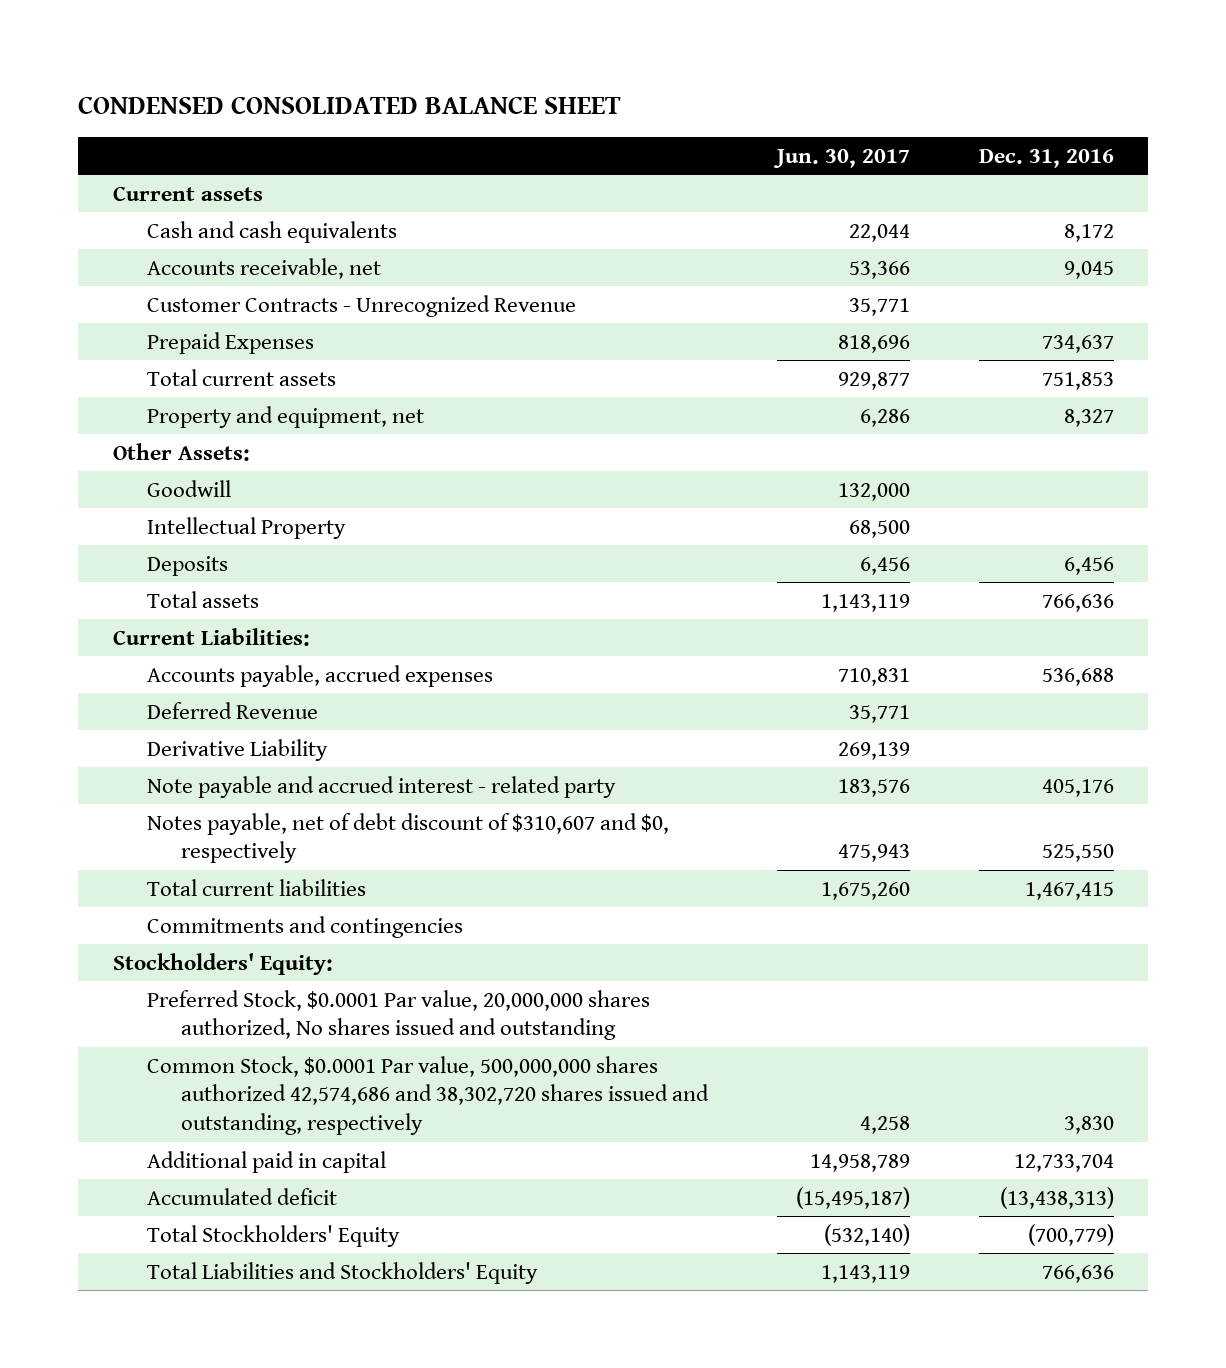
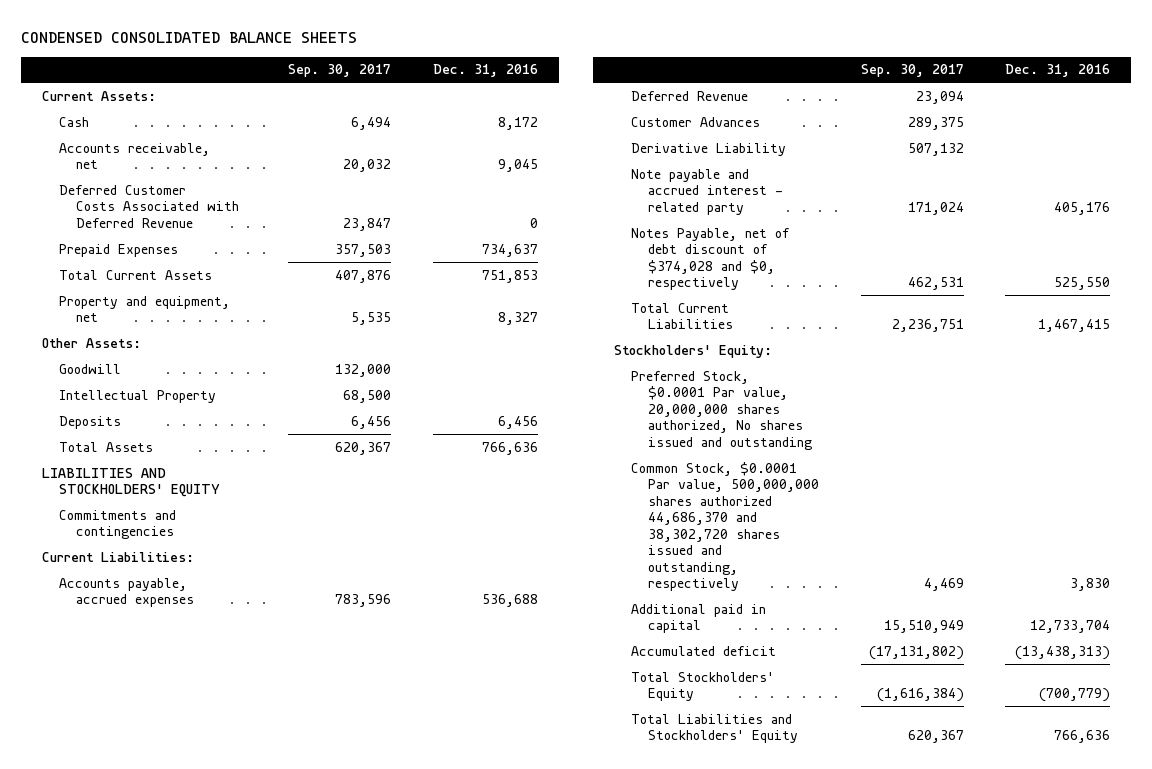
[78,95,622,114] CONDENSED CONSOLIDATED BALANCE SHEET -> [21,31,358,43] CONDENSED CONSOLIDATED BALANCE SHEETS
[772,148,910,168] Jun. 30, 2017 -> none
none -> [288,64,392,78] Sep. 30, 2017
[112,185,263,201] Current assets -> [42,90,157,101] Current Assets:
[146,220,397,243] Cash and cash equivalents -> [58,116,89,127] Cash
[146,294,576,317] Customer Contracts - Unrecognized Revenue -> none
none -> [58,184,239,228] Deferred Customer Costs Associated with Deferred Revenue
[146,368,336,386] Total current assets -> [58,269,212,280] Total Current Assets
[146,590,259,608] Total assets -> [58,441,153,452] Total Assets
none -> [42,467,220,498] LIABILITIES AND STOCKHOLDERS' EQUITY
[146,915,463,938] Commitments and contingencies -> [58,509,176,540] Commitments and contingencies
none -> [631,116,761,127] Customer Advances
[146,812,669,864] Notes payable, net of debt discount of $310,607 and $0, respectively -> [631,227,791,291] Notes Payable, net of debt discount of $374,028 and $0, respectively
[146,878,366,896] Total current liabilities -> [631,302,734,330] Total Current Liabilities
[146,1055,710,1136] Common Stock, $0.0001 Par value, 500,000,000 shares authorized 42,574,686 and 38,302,720 shares issued and outstanding, respectively -> [631,461,820,592] Common Stock, $0.0001 Par value, 500,000,000 shares authorized 44,686,370 and 38,302,720 shares issued and outstanding, respectively

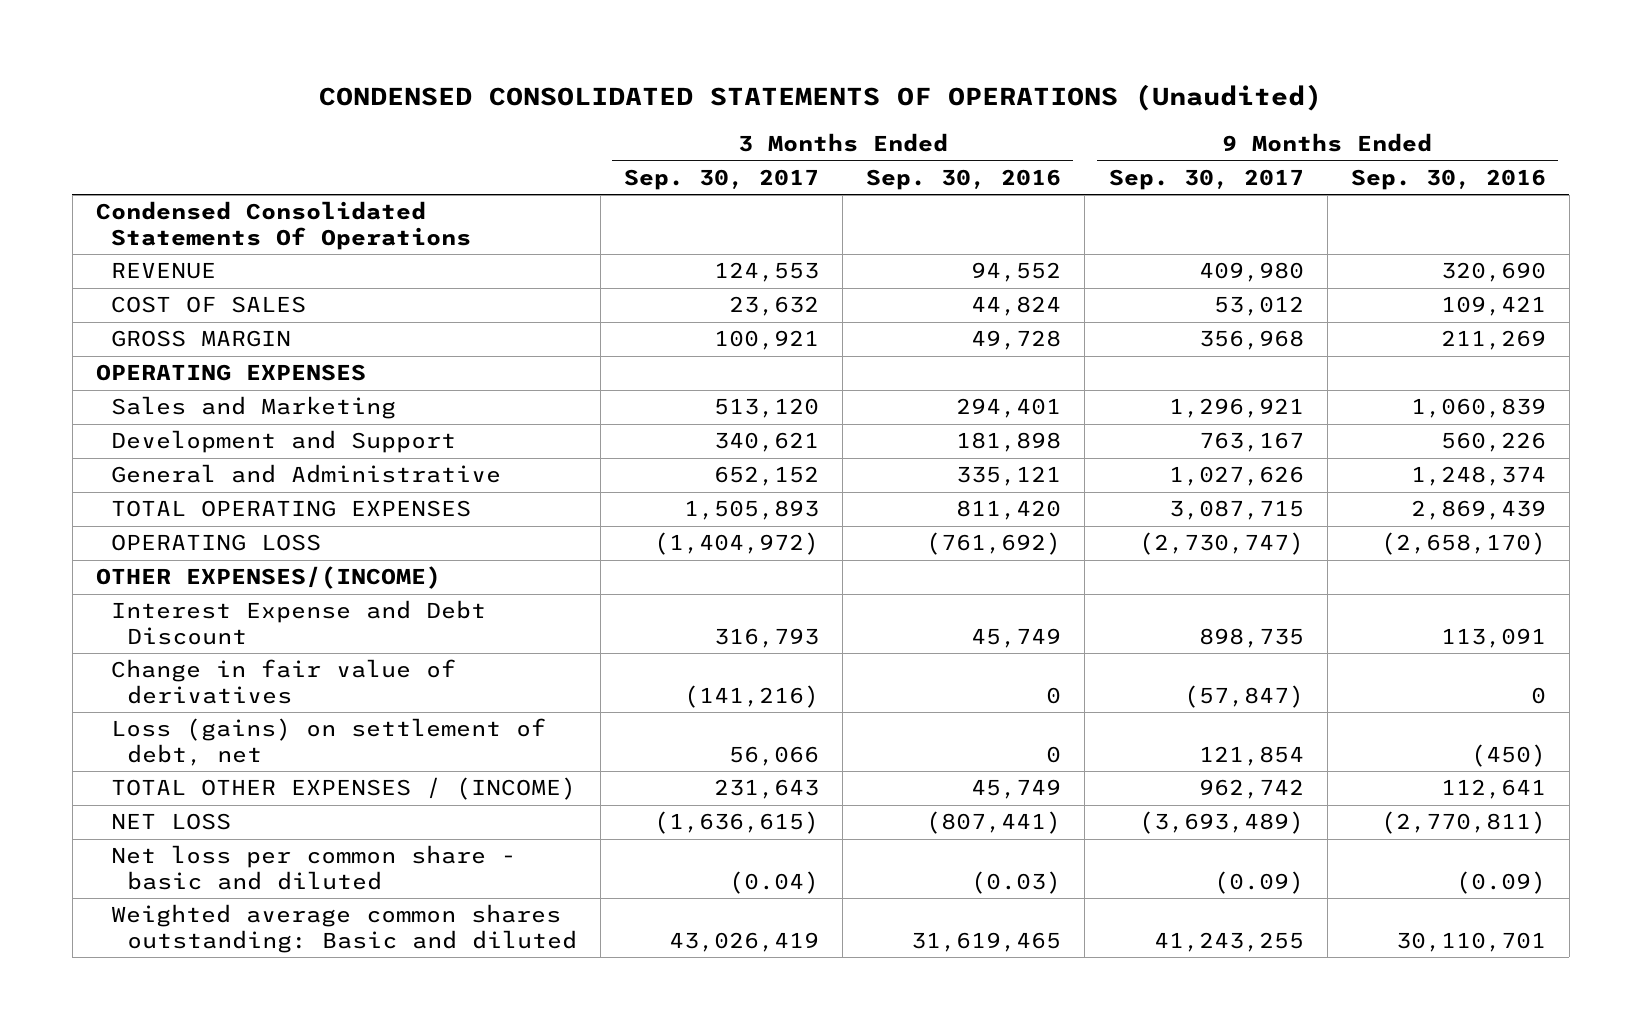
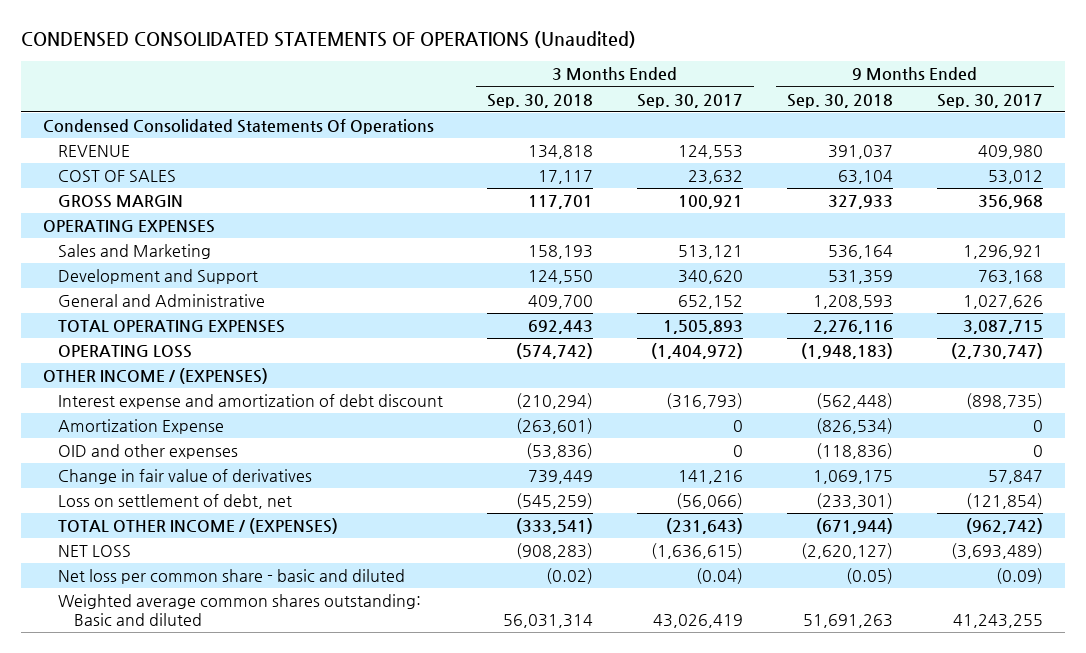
[866,168,1062,190] Sep. 30, 2016 -> none
[1350,168,1546,190] Sep. 30, 2016 -> none
none -> [487,93,594,108] Sep. 30, 2018
none -> [787,93,894,108] Sep. 30, 2018
[714,398,820,419] 513,120 -> [678,245,744,260] 513,121
[714,432,820,453] 340,621 -> [678,270,744,285] 340,620
[1198,432,1304,453] 763,167 -> [978,270,1044,285] 763,168
[95,566,441,590] OTHER EXPENSES/(INCOME) -> [43,368,269,385] OTHER INCOME / (EXPENSES)
[111,600,487,645] Interest Expense and Debt Discount -> [58,394,444,410] Interest expense and amortization of debt discount
[714,627,820,648] 316,793 -> [666,393,744,410] (316,793)
[1198,627,1304,648] 898,735 -> [966,393,1044,410] (898,735)
none -> [58,419,225,435] Amortization Expense
none -> [58,444,239,460] OID and other expenses
[684,684,820,708] (141,216) -> [678,470,744,485] 141,216
[1183,684,1304,708] (57,847) -> [988,470,1044,485] 57,847
[111,718,547,766] Loss (gains) on settlement of debt, net -> [58,494,293,510] Loss on settlement of debt, net
[729,745,820,766] 56,066 -> [676,493,744,510] (56,066)
[1198,745,1304,766] 121,854 -> [966,493,1044,510] (121,854)
[111,777,577,801] TOTAL OTHER EXPENSES / (INCOME) -> [58,518,339,535] TOTAL OTHER INCOME / (EXPENSES)
[714,779,820,800] 231,643 -> [666,518,744,535] (231,643)
[1198,779,1304,800] 962,742 -> [966,518,1044,535] (962,742)

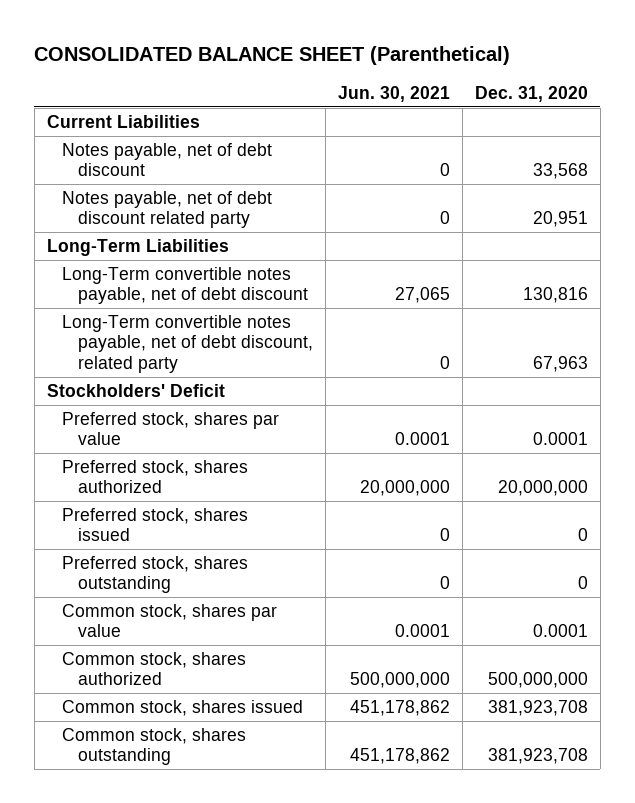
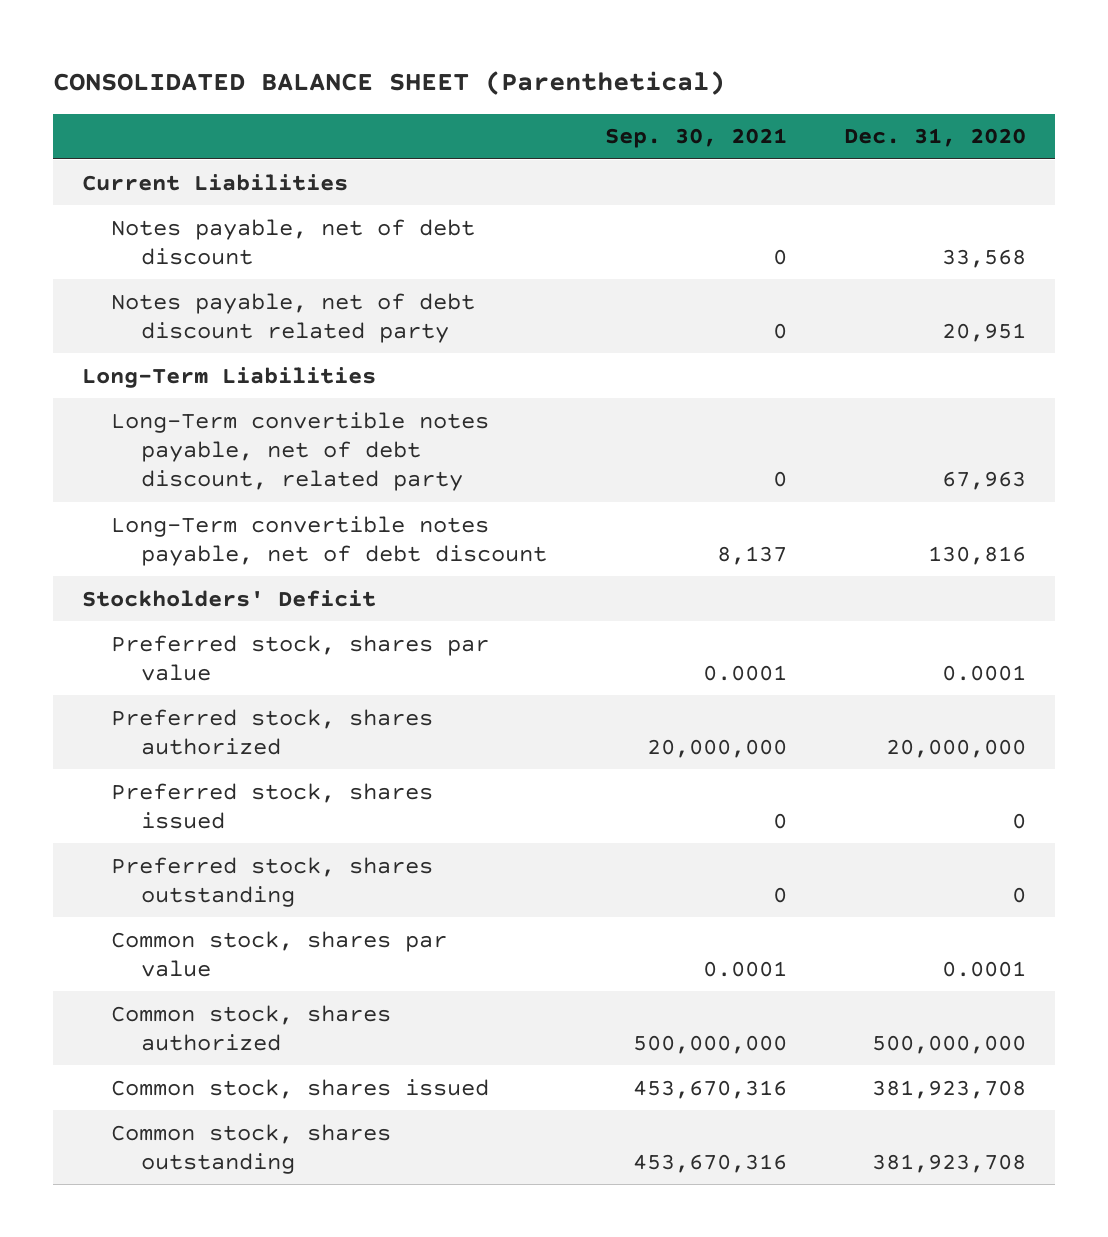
[337,85,450,102] Jun. 30, 2021 -> none
none -> [604,128,787,149] Sep. 30, 2021
[62,266,308,305] Long-Term convertible notes payable, net of debt discount -> [111,515,547,566] Long-Term convertible notes payable, net of debt discount

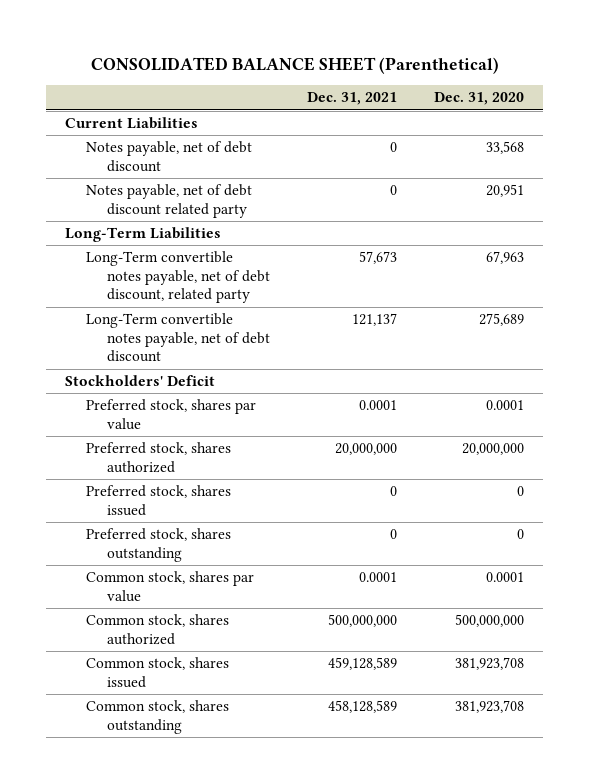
[604,128,787,149] Sep. 30, 2021 -> none
none -> [307,92,398,106] Dec. 31, 2021
[928,545,1027,565] 130,816 -> [479,313,525,327] 275,689

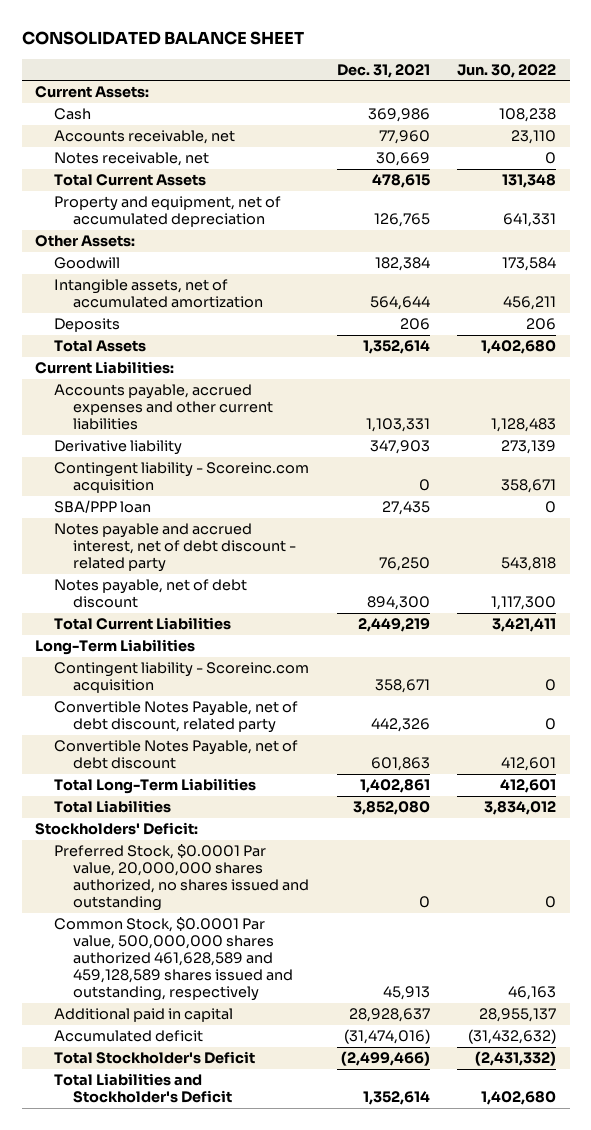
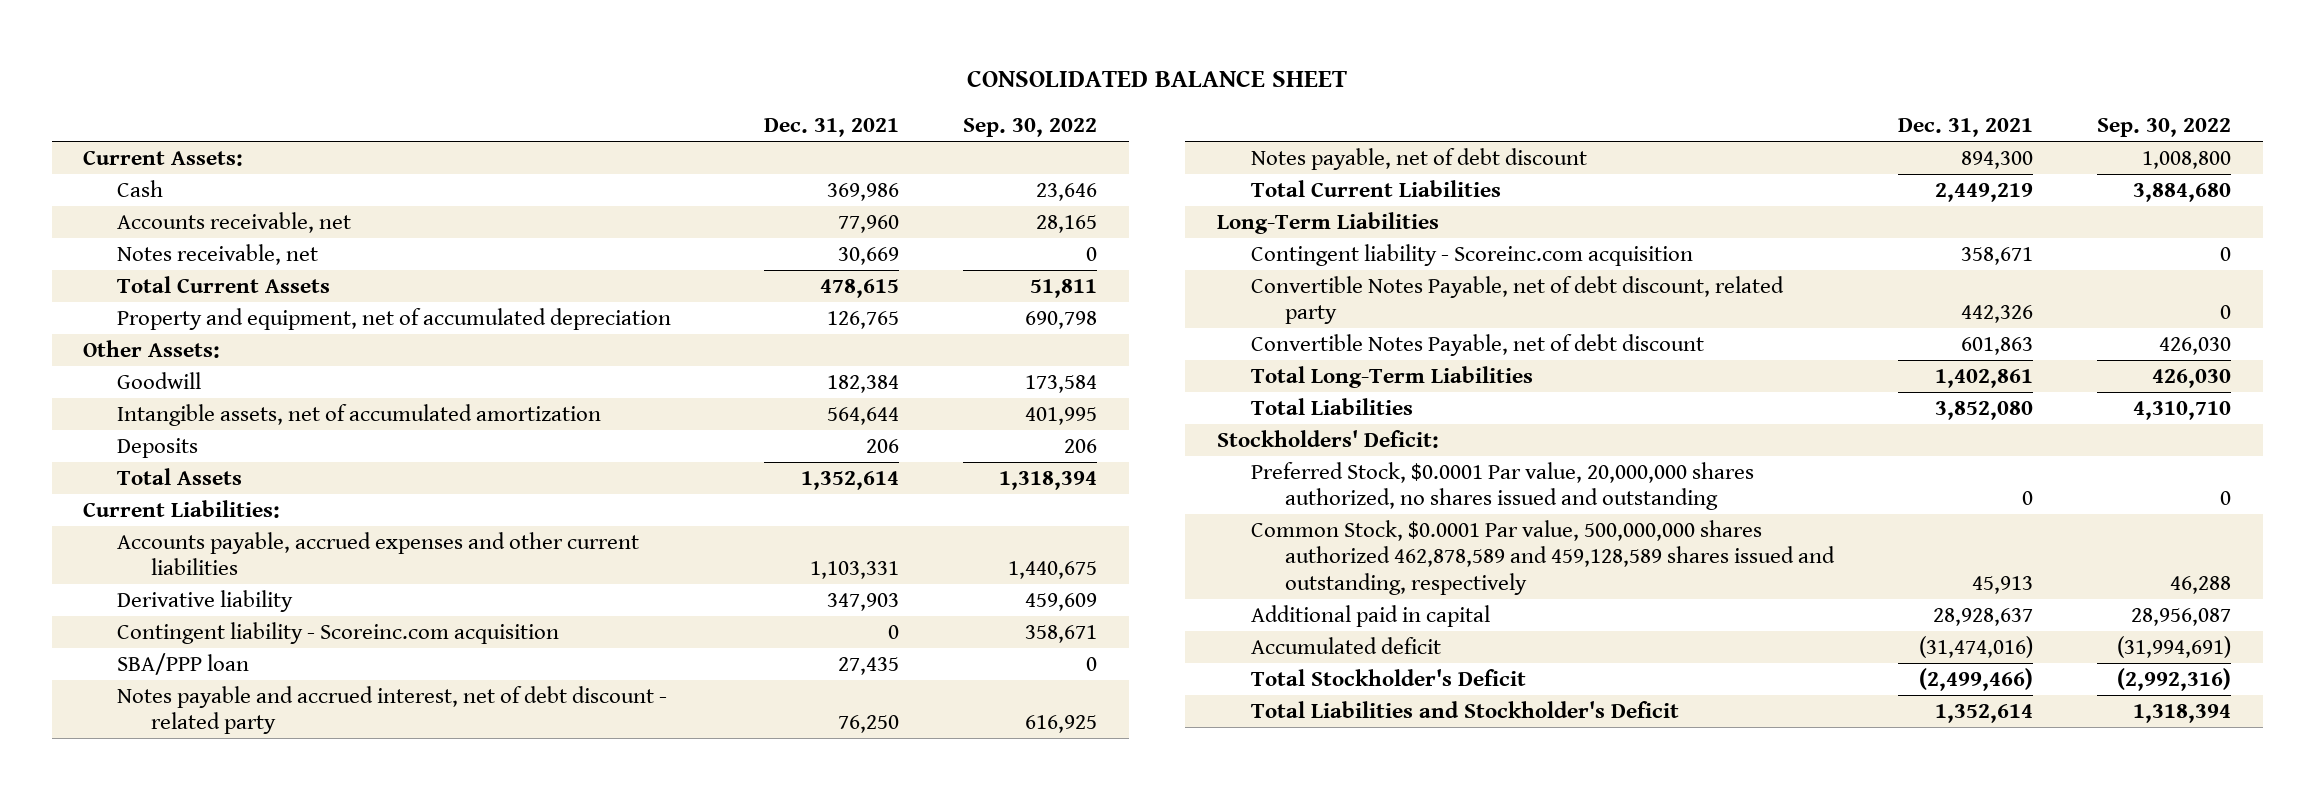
[456,63,556,78] Jun. 30, 2022 -> none
none -> [962,118,1097,138] Sep. 30, 2022
[54,917,294,1002] Common Stock, $0.0001 Par value, 500,000,000 shares authorized 461,628,589 and 459,128,589 shares issued and outstanding, respectively -> [1251,520,1836,595] Common Stock, $0.0001 Par value, 500,000,000 shares authorized 462,878,589 and 459,128,589 shares issued and outstanding, respectively

